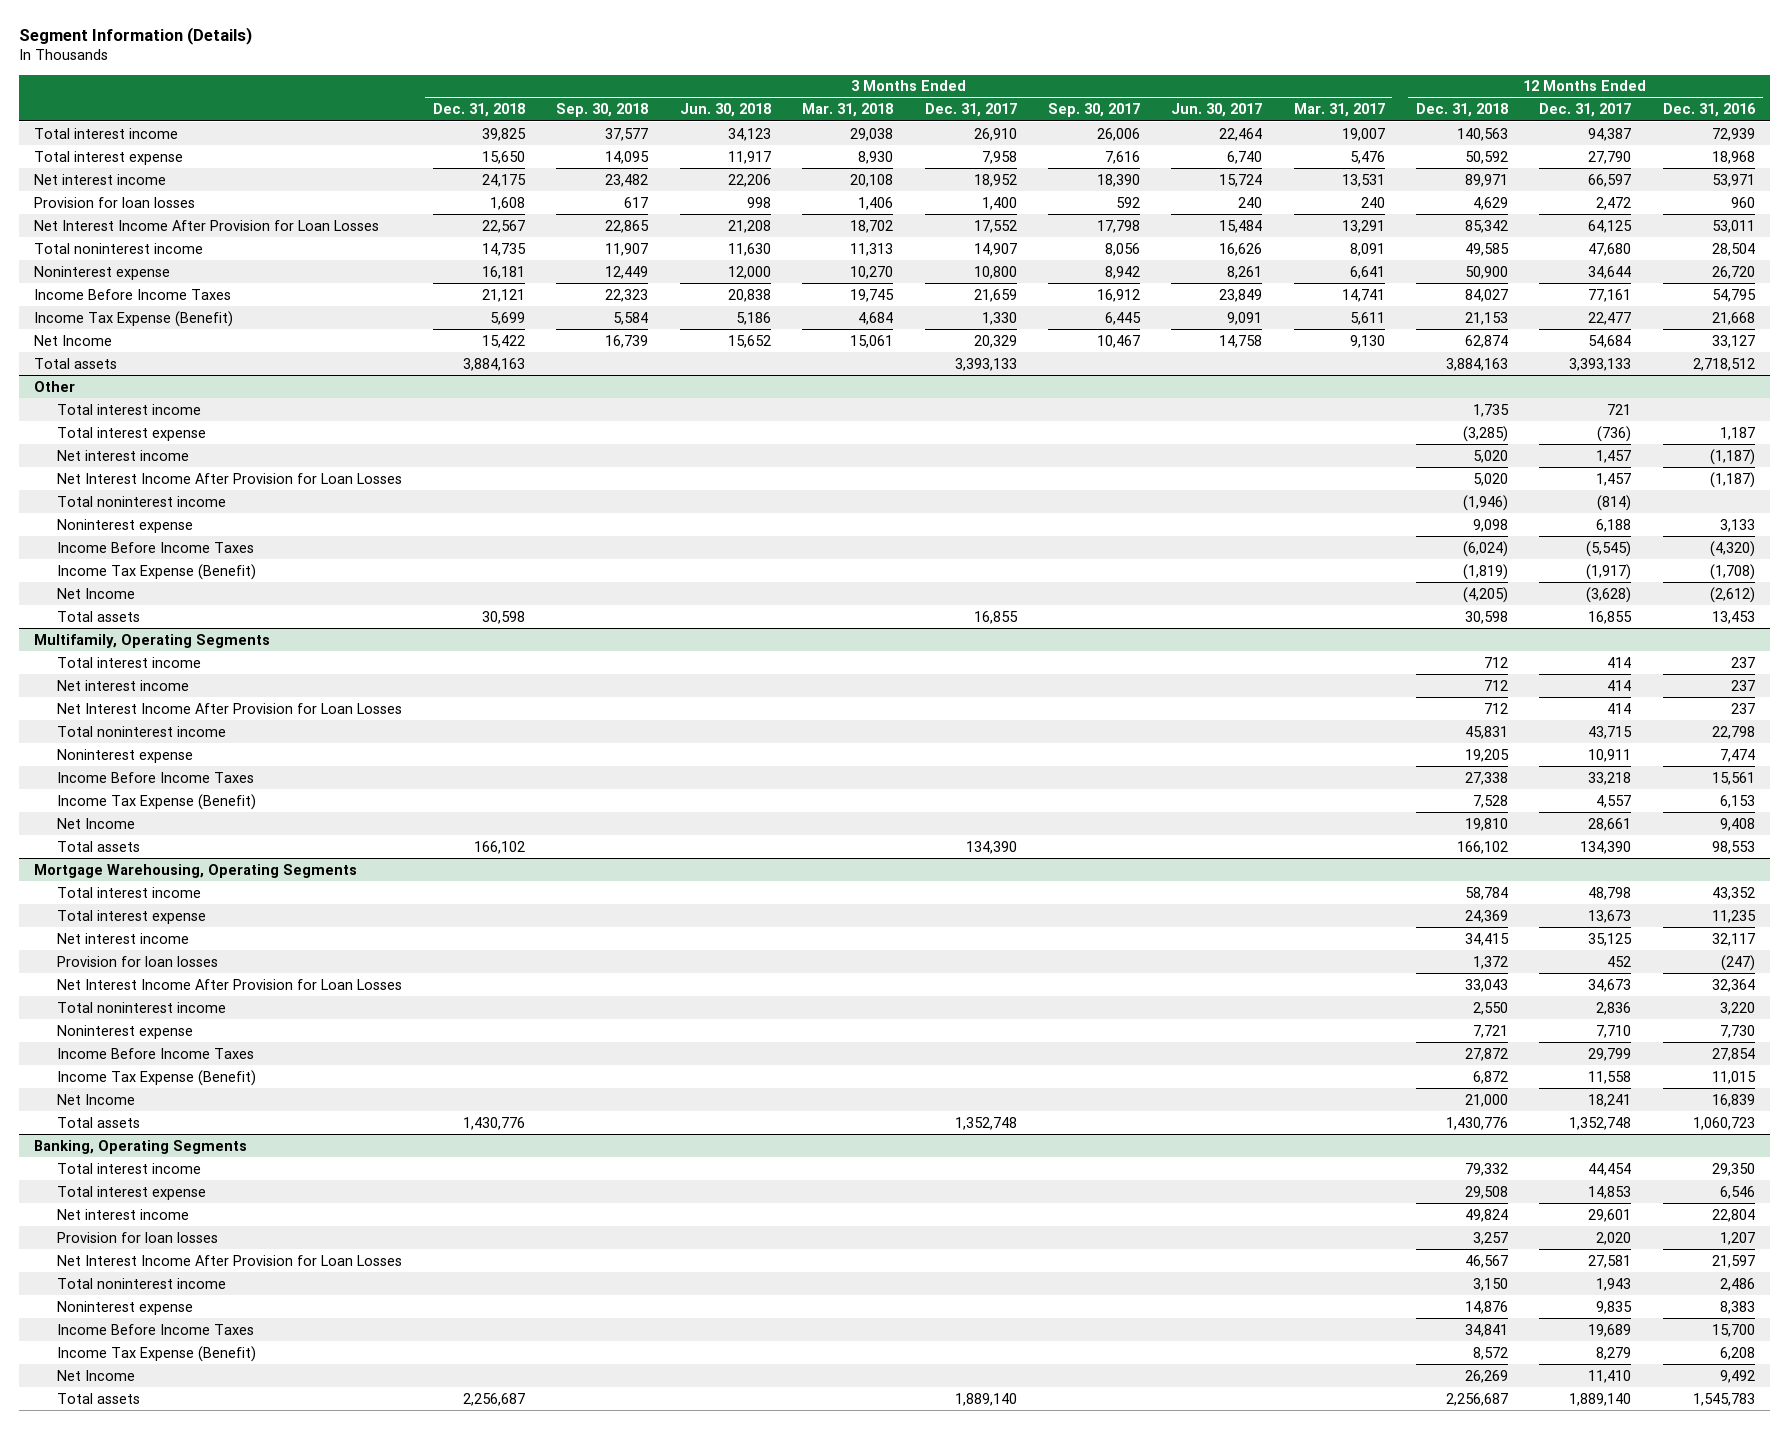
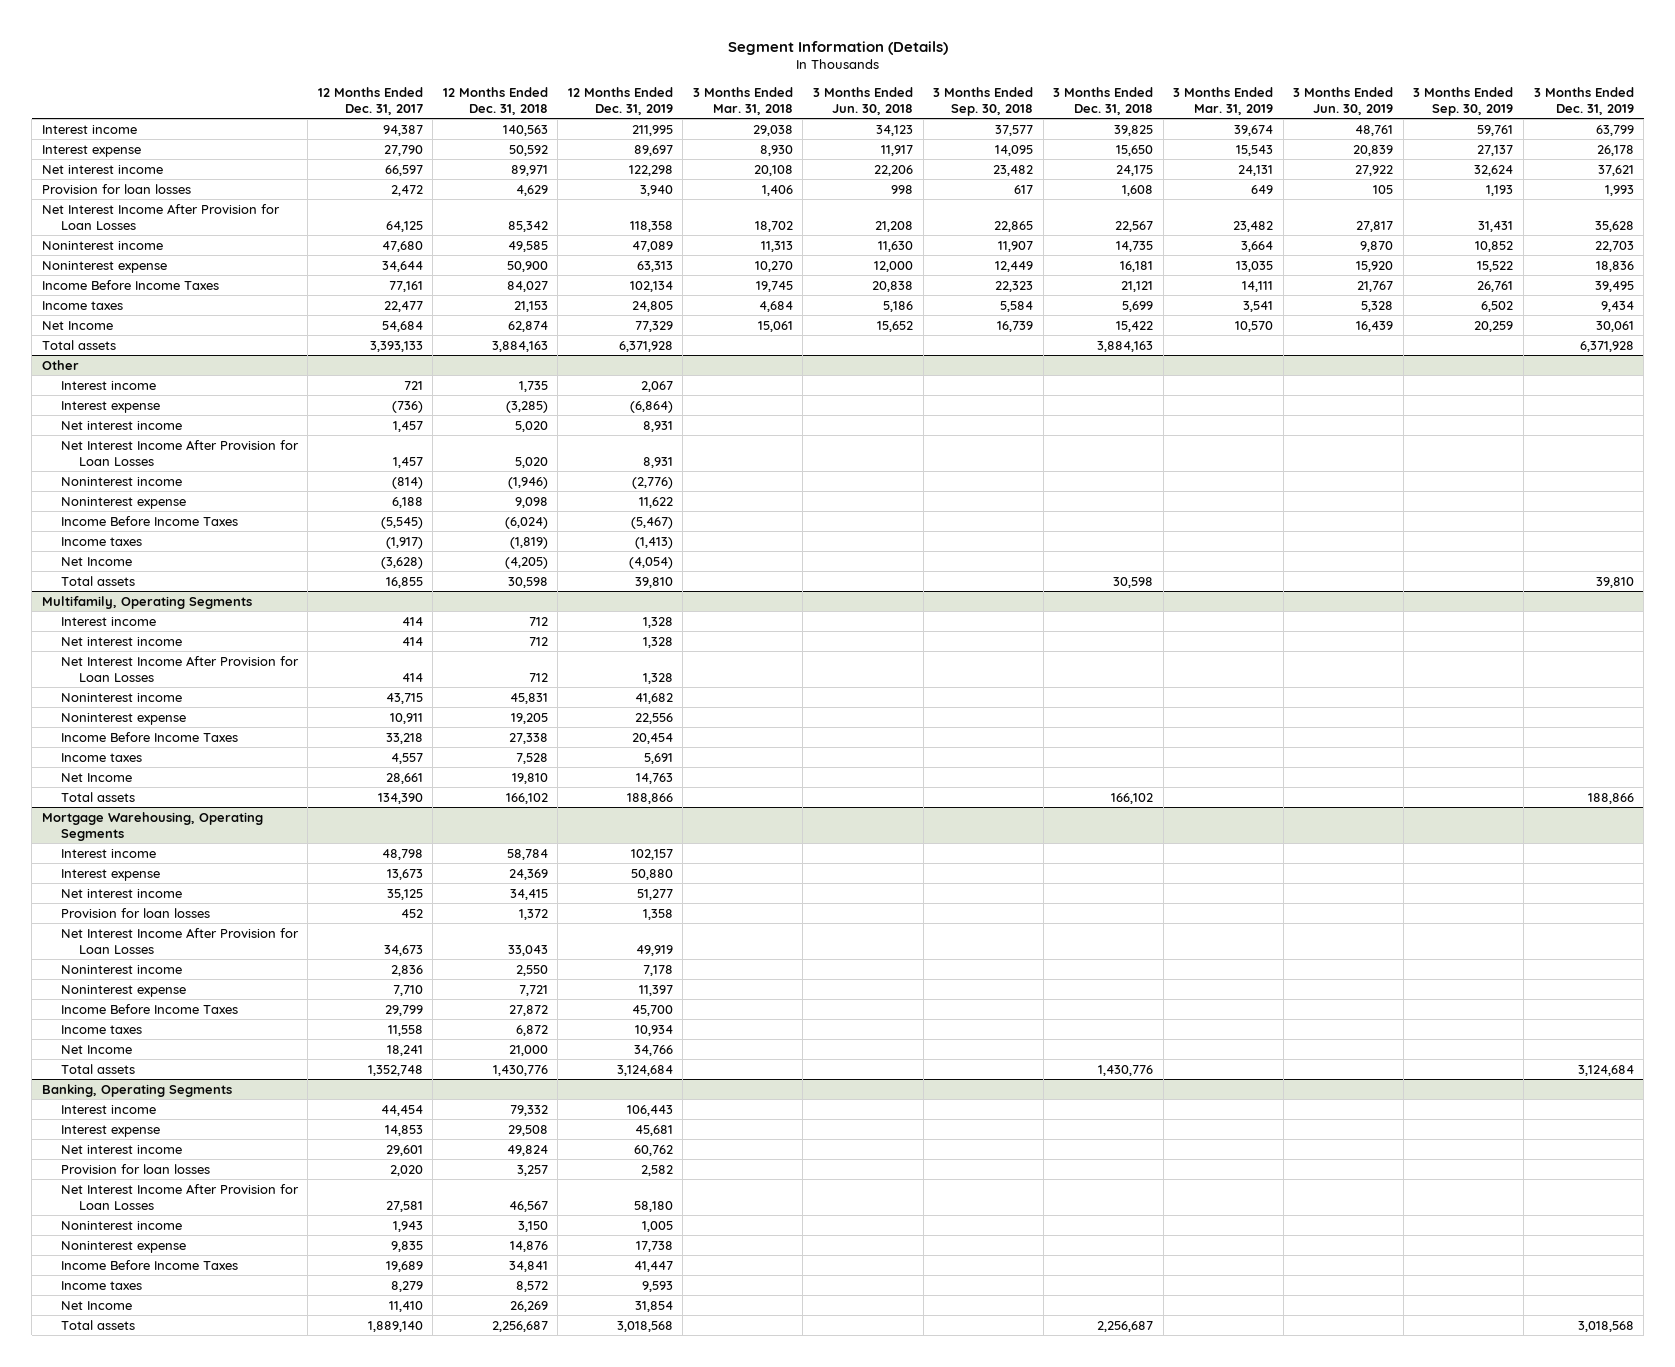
[924,103,1017,118] Dec. 31, 2017 -> none
[1047,103,1140,118] Sep. 30, 2017 -> none
[1171,103,1263,118] Jun. 30, 2017 -> none
[1293,103,1385,118] Mar. 31, 2017 -> none
[1662,103,1756,118] Dec. 31, 2016 -> none
none -> [567,86,673,115] 12 Months Ended Dec. 31, 2019
none -> [1173,86,1274,115] 3 Months Ended Mar. 31, 2019
none -> [1293,86,1394,115] 3 Months Ended Jun. 30, 2019
none -> [1413,86,1514,116] 3 Months Ended Sep. 30, 2019
none -> [1533,86,1634,115] 3 Months Ended Dec. 31, 2019
[34,127,179,139] Total interest income -> [41,124,137,134] Interest income
[34,150,184,165] Total interest expense -> [41,144,141,157] Interest expense
[34,242,204,254] Total noninterest income -> [41,240,163,250] Noninterest income
[34,310,234,327] Income Tax Expense (Benefit) -> [41,300,123,310] Income taxes
[56,403,201,415] Total interest income -> [60,380,156,390] Interest income
[56,426,206,441] Total interest expense -> [60,400,160,413] Interest expense
[56,495,226,507] Total noninterest income -> [60,476,182,486] Noninterest income
[56,563,256,580] Income Tax Expense (Benefit) -> [60,536,142,546] Income taxes
[56,656,201,668] Total interest income -> [60,616,156,626] Interest income
[56,725,226,737] Total noninterest income -> [60,692,182,702] Noninterest income
[56,793,256,810] Income Tax Expense (Benefit) -> [60,752,142,762] Income taxes
[56,886,201,898] Total interest income -> [60,848,156,858] Interest income
[56,909,206,924] Total interest expense -> [60,868,160,881] Interest expense
[56,1001,226,1013] Total noninterest income -> [60,964,182,974] Noninterest income
[56,1069,256,1086] Income Tax Expense (Benefit) -> [60,1024,142,1034] Income taxes
[56,1162,201,1174] Total interest income -> [60,1104,156,1114] Interest income
[56,1185,206,1200] Total interest expense -> [60,1124,160,1137] Interest expense
[56,1277,226,1289] Total noninterest income -> [60,1220,182,1230] Noninterest income
[56,1345,256,1362] Income Tax Expense (Benefit) -> [60,1280,142,1290] Income taxes

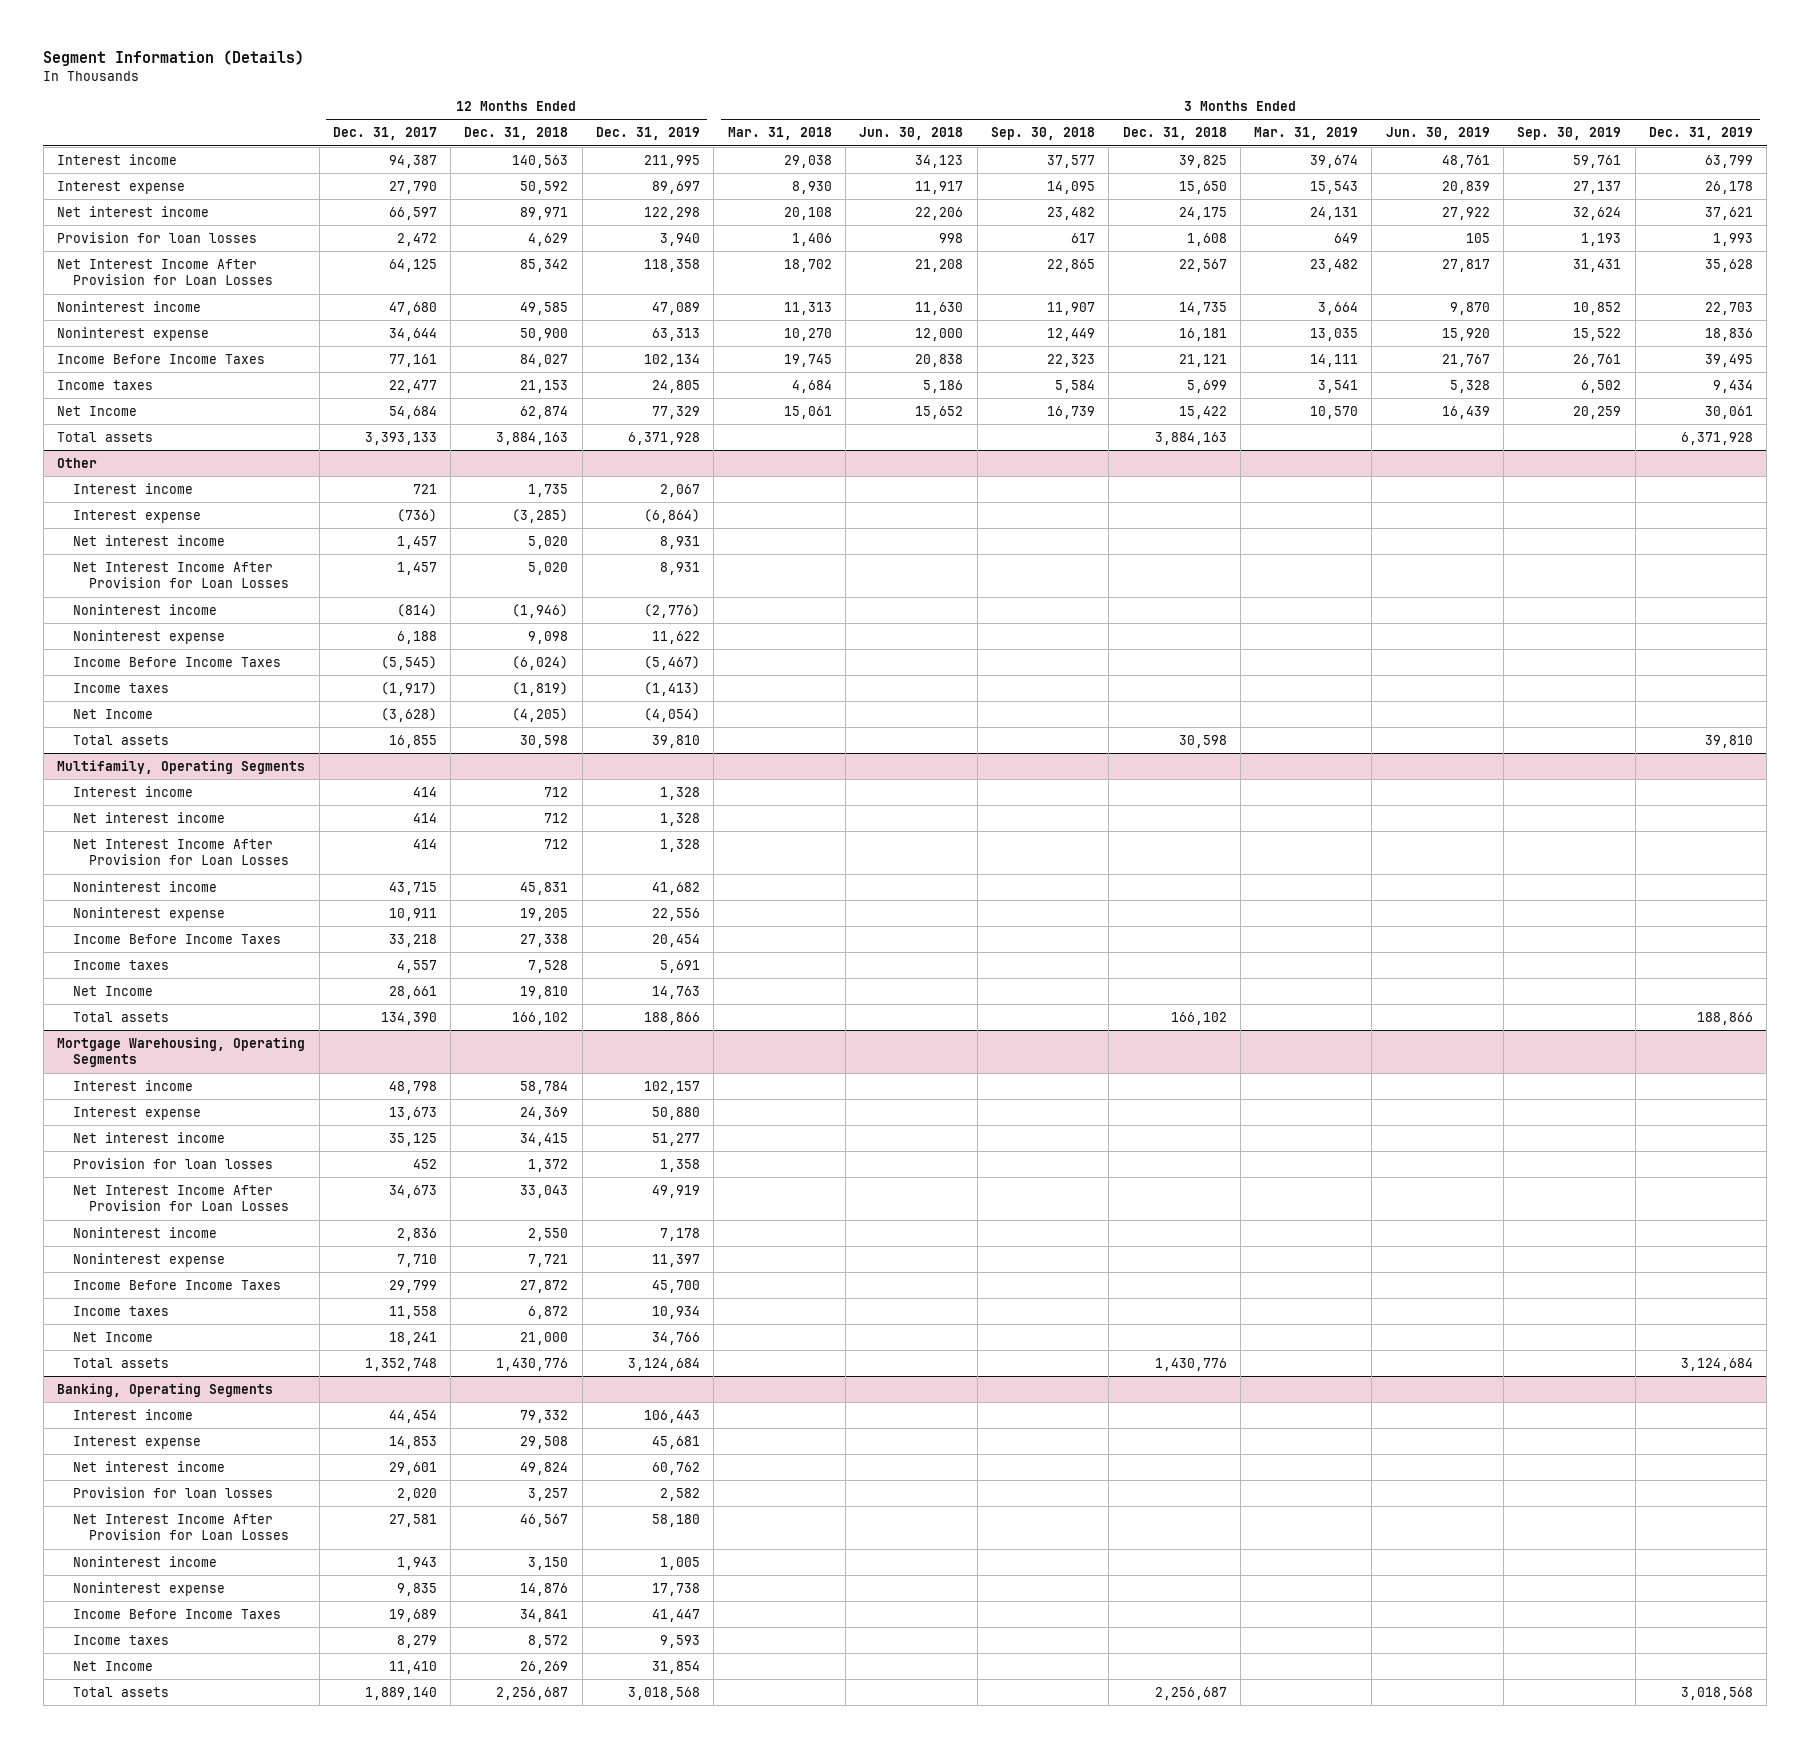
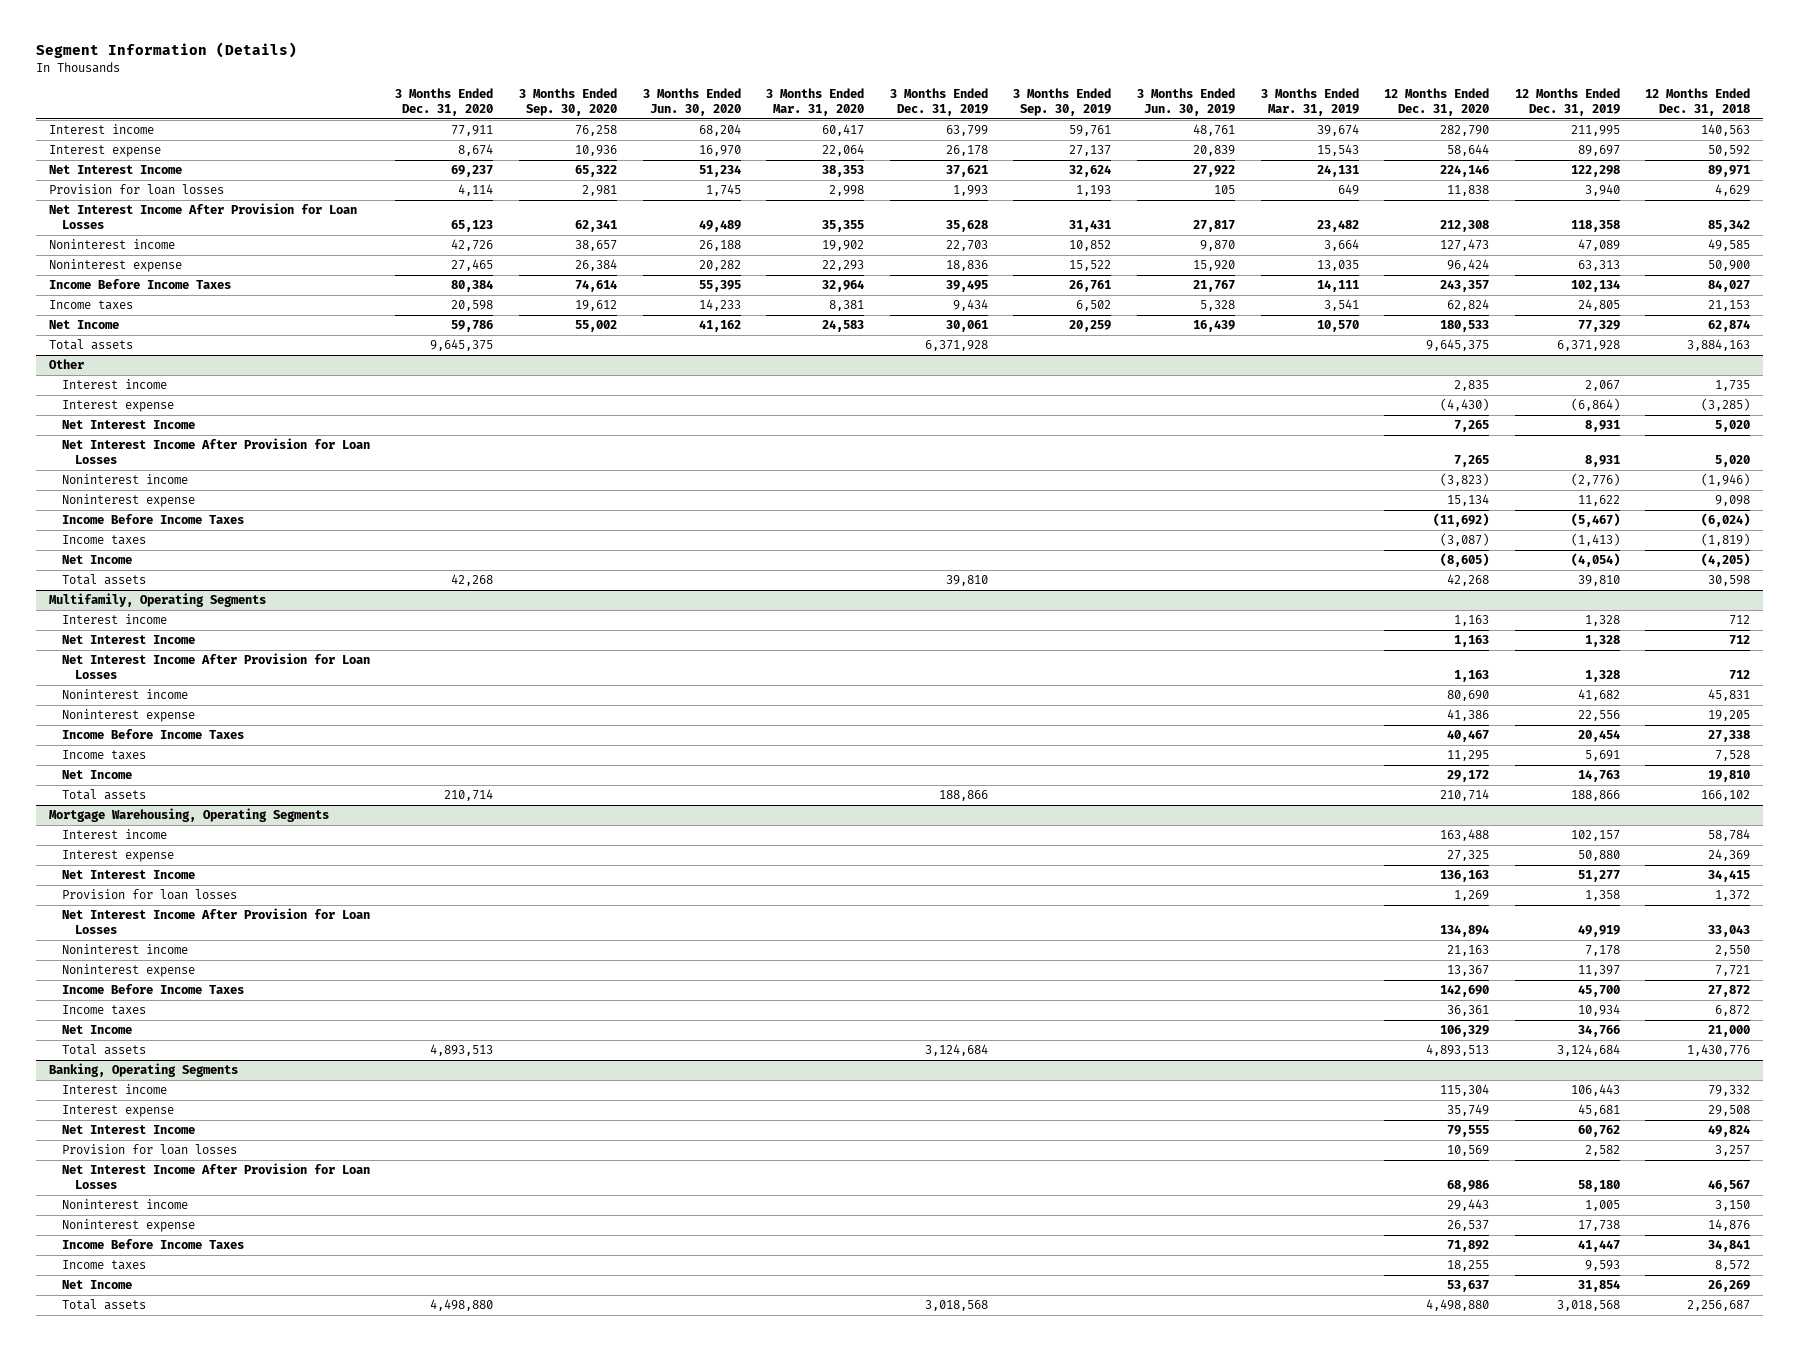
[332,127,437,141] Dec. 31, 2017 -> none
[727,127,832,141] Mar. 31, 2018 -> none
[859,127,964,141] Jun. 30, 2018 -> none
[990,127,1095,141] Sep. 30, 2018 -> none
[1122,127,1227,141] Dec. 31, 2018 -> none
none -> [395,88,494,117] 3 Months Ended Dec. 31, 2020
none -> [519,88,618,117] 3 Months Ended Sep. 30, 2020
none -> [642,88,741,117] 3 Months Ended Jun. 30, 2020
none -> [766,88,865,117] 3 Months Ended Mar. 31, 2020
none -> [1384,88,1490,117] 12 Months Ended Dec. 31, 2020
[57,205,210,217] Net interest income -> [48,165,182,175] Net Interest Income
[73,534,226,546] Net interest income -> [61,420,195,430] Net Interest Income
[73,811,226,823] Net interest income -> [61,635,195,645] Net Interest Income
[73,1131,226,1143] Net interest income -> [61,870,195,880] Net Interest Income
[73,1460,226,1472] Net interest income -> [61,1125,195,1135] Net Interest Income

